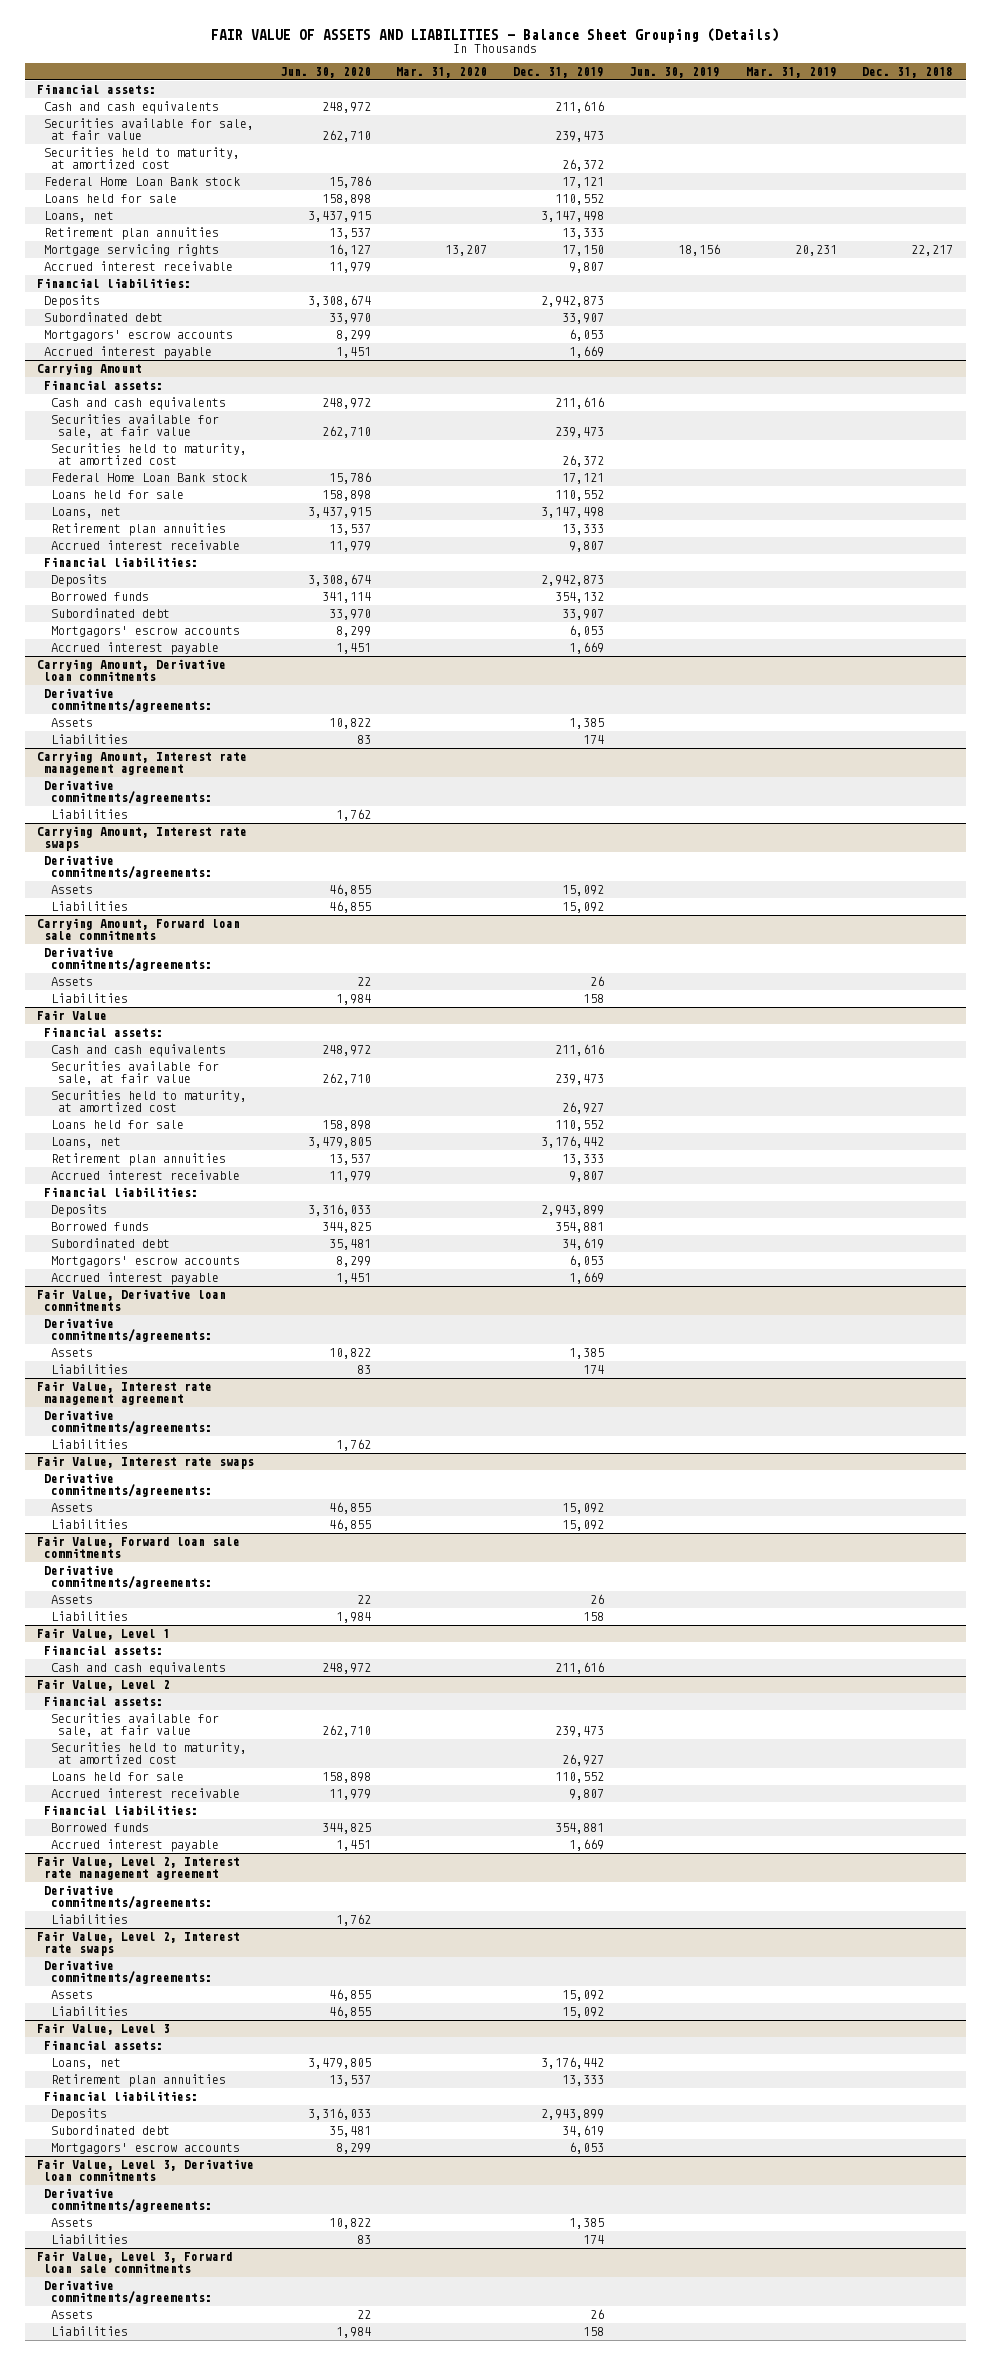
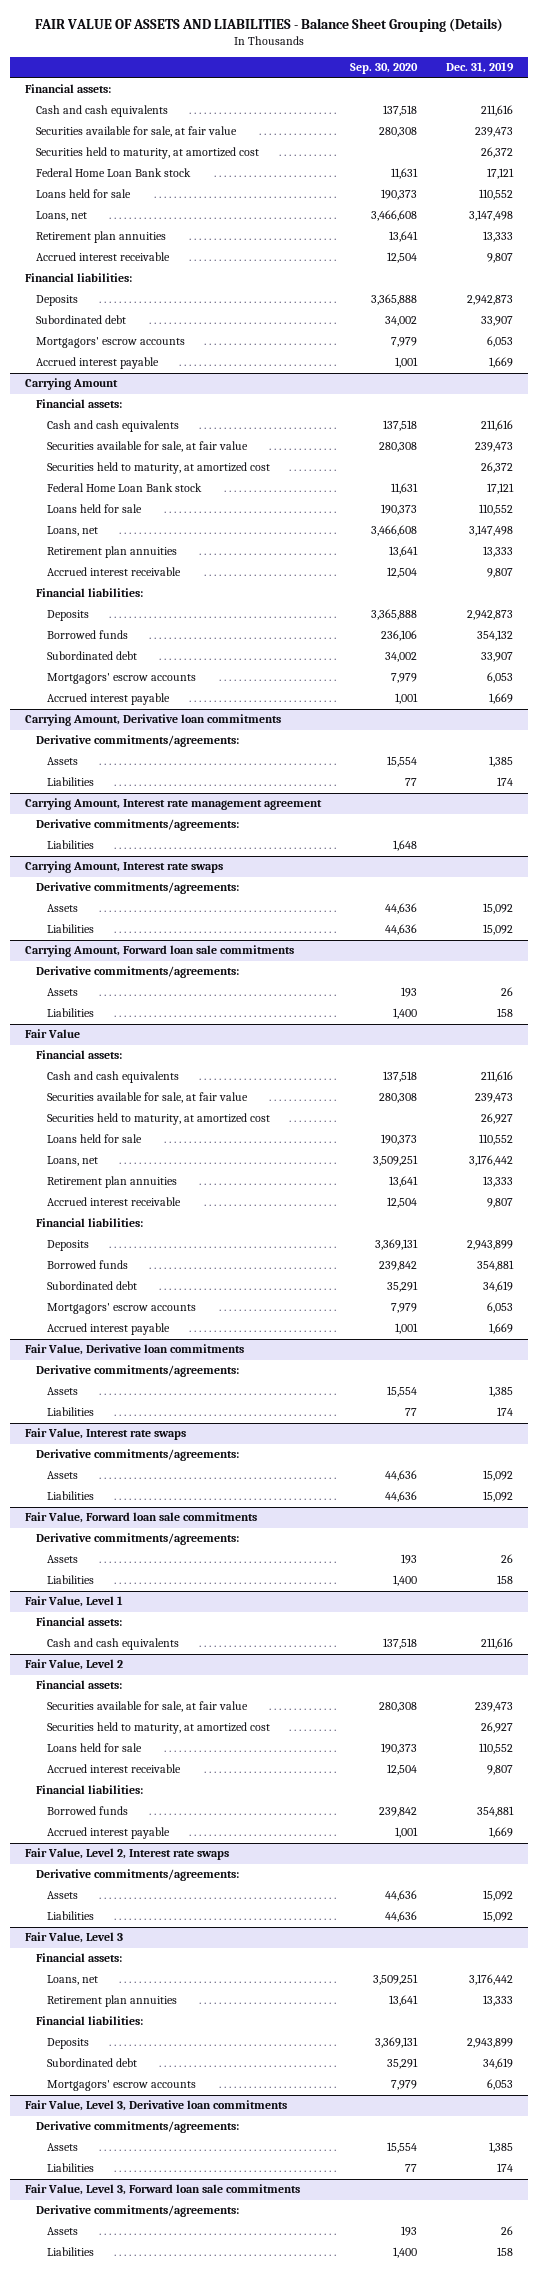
[279,66,371,78] Jun. 30, 2020 -> none
[396,66,488,78] Mar. 31, 2020 -> none
[629,66,721,78] Jun. 30, 2019 -> none
[745,66,837,78] Mar. 31, 2019 -> none
[862,66,954,78] Dec. 31, 2018 -> none
none -> [350,63,419,75] Sep. 30, 2020
[44,243,220,256] Mortgage servicing rights -> none
[37,1380,213,1406] Fair Value, Interest rate management agreement -> none
[44,1409,213,1435] Derivative commitments/agreements: -> none
[51,1438,129,1449] Liabilities -> none
[37,1855,241,1881] Fair Value, Level 2, Interest rate management agreement -> none
[44,1884,213,1910] Derivative commitments/agreements: -> none
[51,1913,129,1924] Liabilities -> none

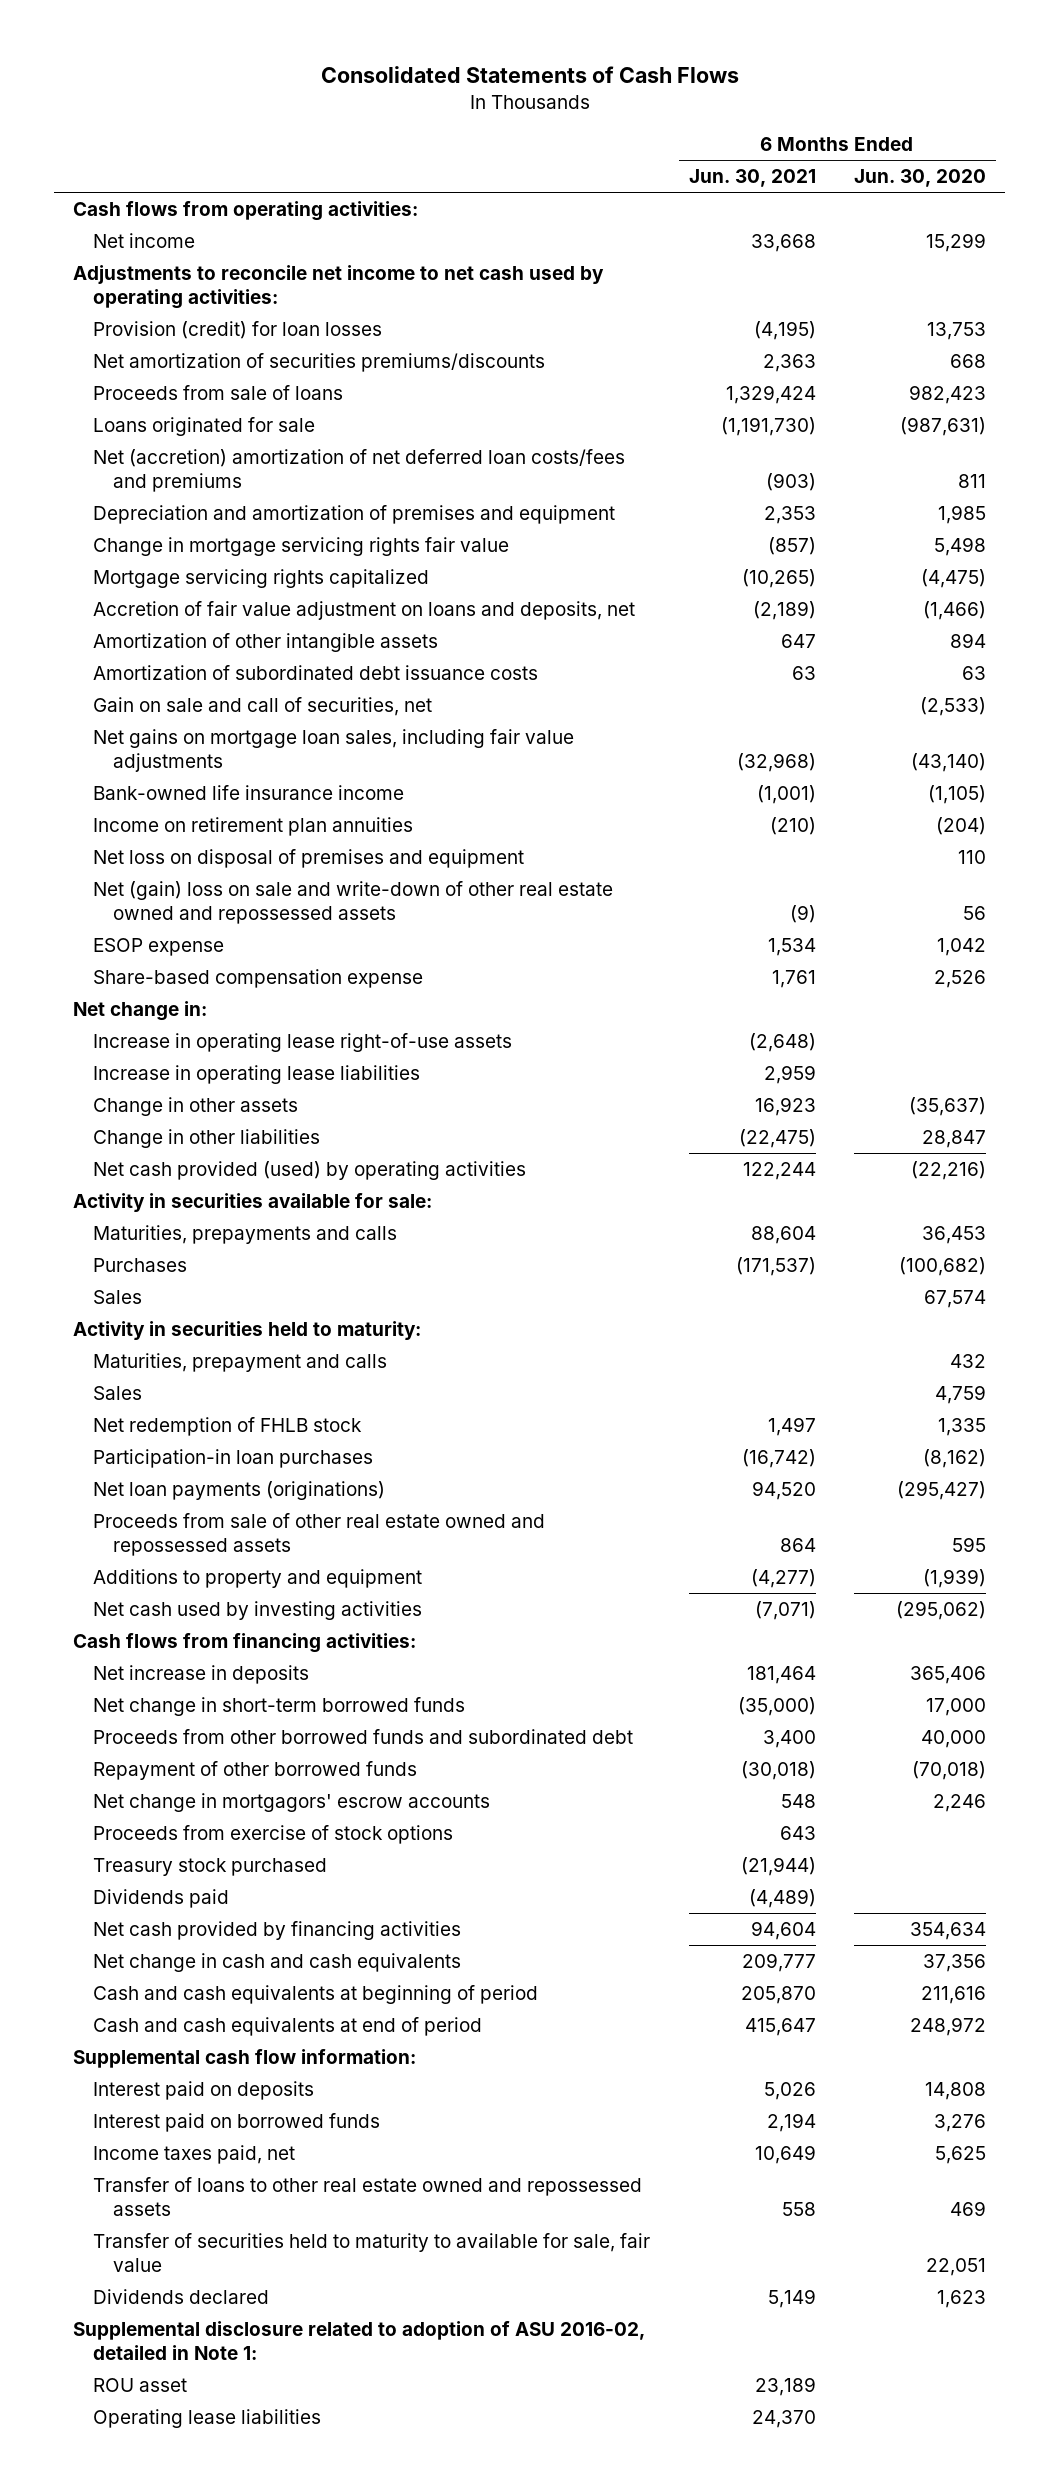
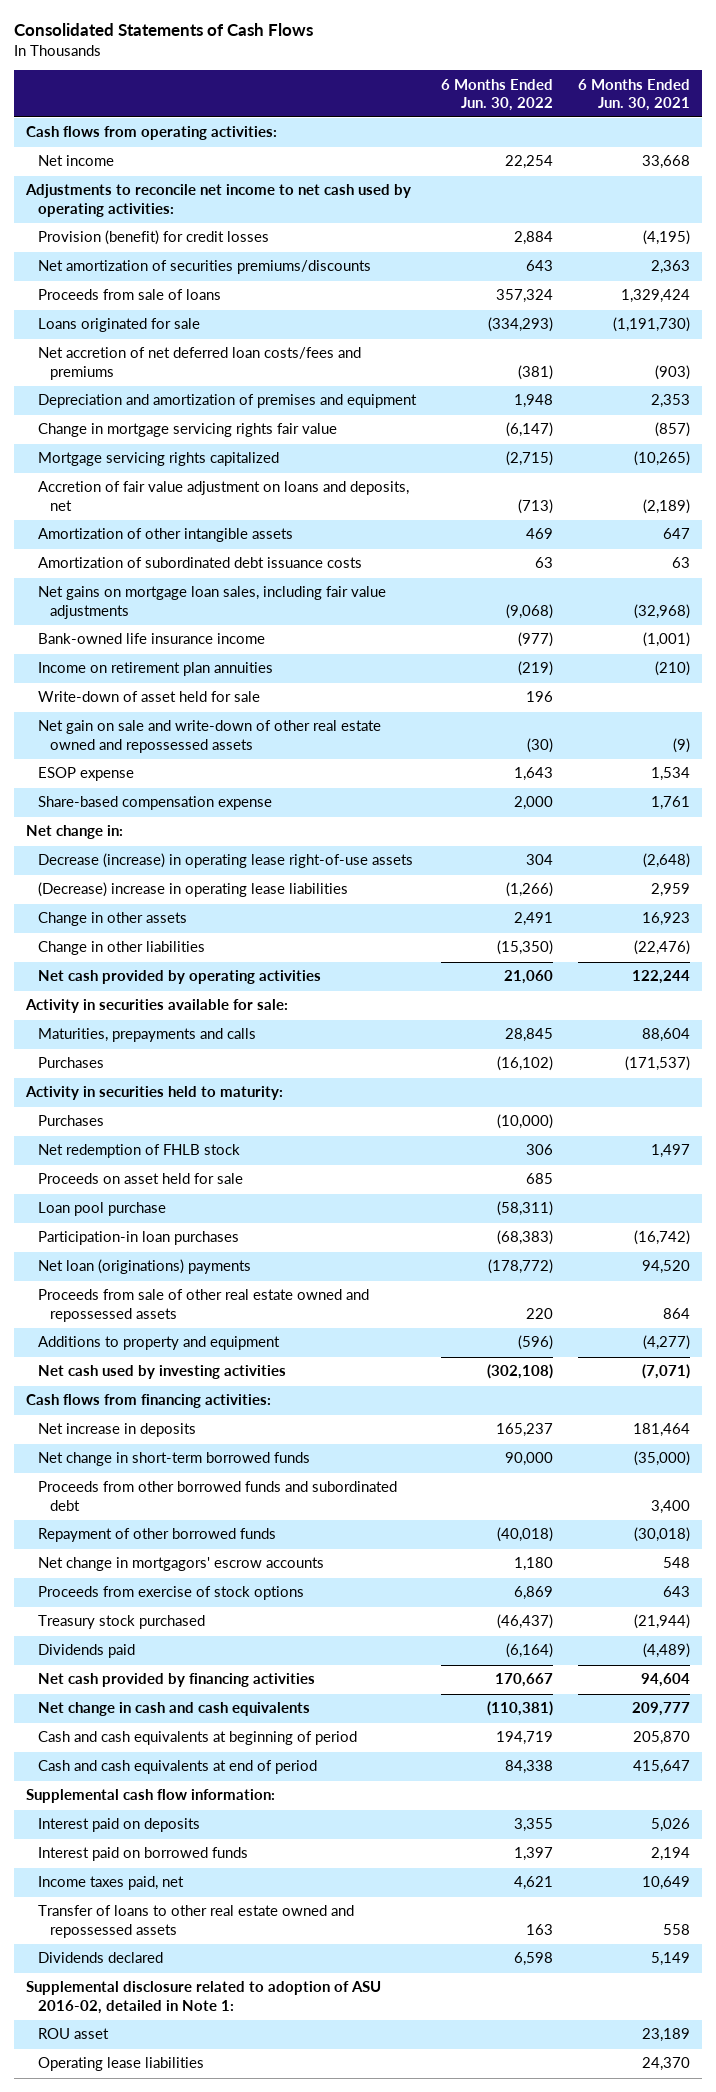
[854,169,987,188] Jun. 30, 2020 -> none
none -> [441,78,554,111] 6 Months Ended Jun. 30, 2022
[93,321,383,340] Provision (credit) for loan losses -> [38,230,270,246] Provision (benefit) for credit losses
[93,449,626,492] Net (accretion) amortization of net deferred loan costs/fees and premiums -> [38,347,362,380] Net accretion of net deferred loan costs/fees and premiums
[93,697,433,717] Gain on sale and call of securities, net -> none
[93,849,525,869] Net loss on disposal of premises and equipment -> none
none -> [38,691,261,703] Write-down of asset held for sale
[93,881,614,924] Net (gain) loss on sale and write-down of other real estate owned and repossessed assets -> [38,720,382,753] Net gain on sale and write-down of other real estate owned and repossessed assets
[93,1033,513,1053] Increase in operating lease right-of-use assets -> [38,853,414,869] Decrease (increase) in operating lease right-of-use assets
[93,1065,421,1085] Increase in operating lease liabilities -> [38,882,349,898] (Decrease) increase in operating lease liabilities
[738,1129,816,1149] (22,475) -> [633,940,690,956] (22,476)
[93,1161,527,1181] Net cash provided (used) by operating activities -> [38,970,322,985] Net cash provided by operating activities
[93,1290,143,1305] Sales -> none
[93,1353,388,1373] Maturities, prepayment and calls -> none
[93,1386,143,1401] Sales -> none
none -> [38,1115,105,1127] Purchases
none -> [38,1173,244,1185] Proceeds on asset held for sale
none -> [38,1202,167,1217] Loan pool purchase
[93,1481,386,1501] Net loan payments (originations) -> [38,1259,252,1275] Net loan (originations) payments
[93,2233,651,2272] Transfer of securities held to maturity to available for sale, fair value -> none

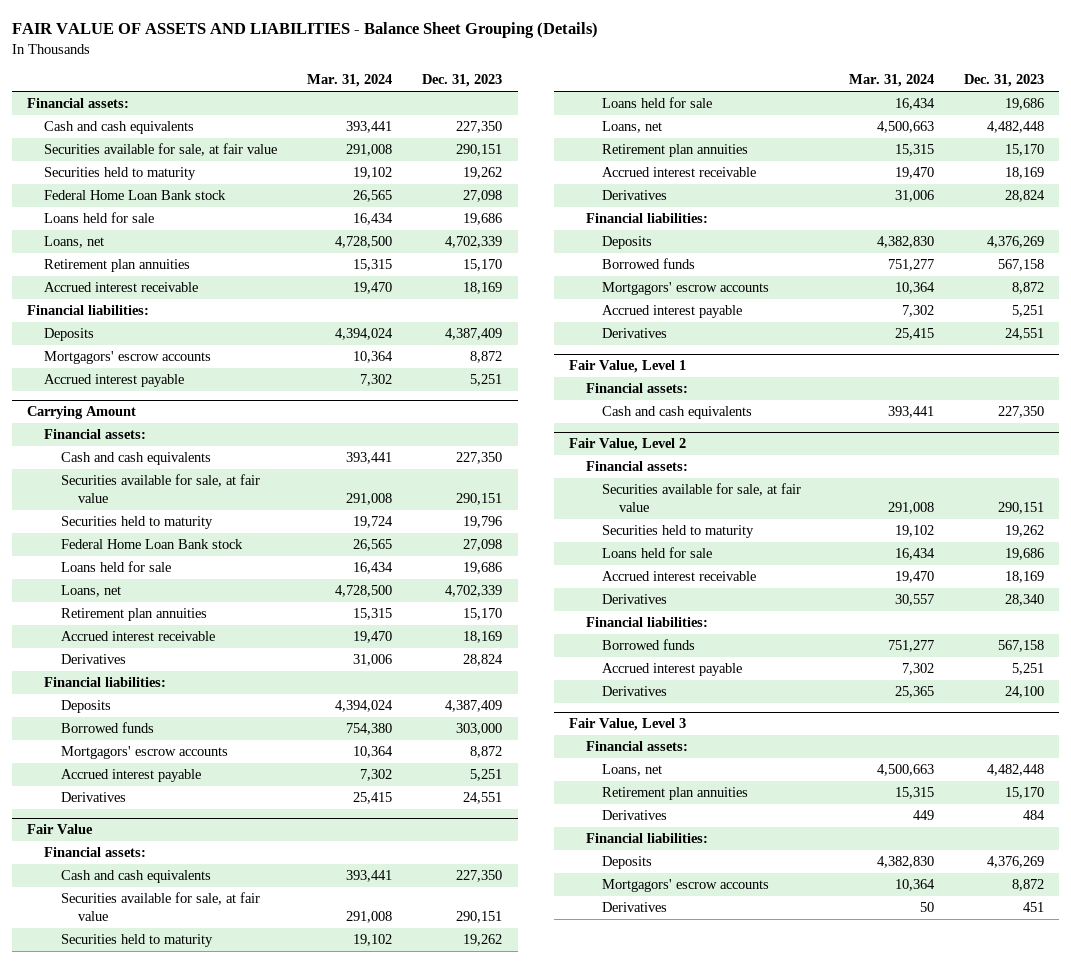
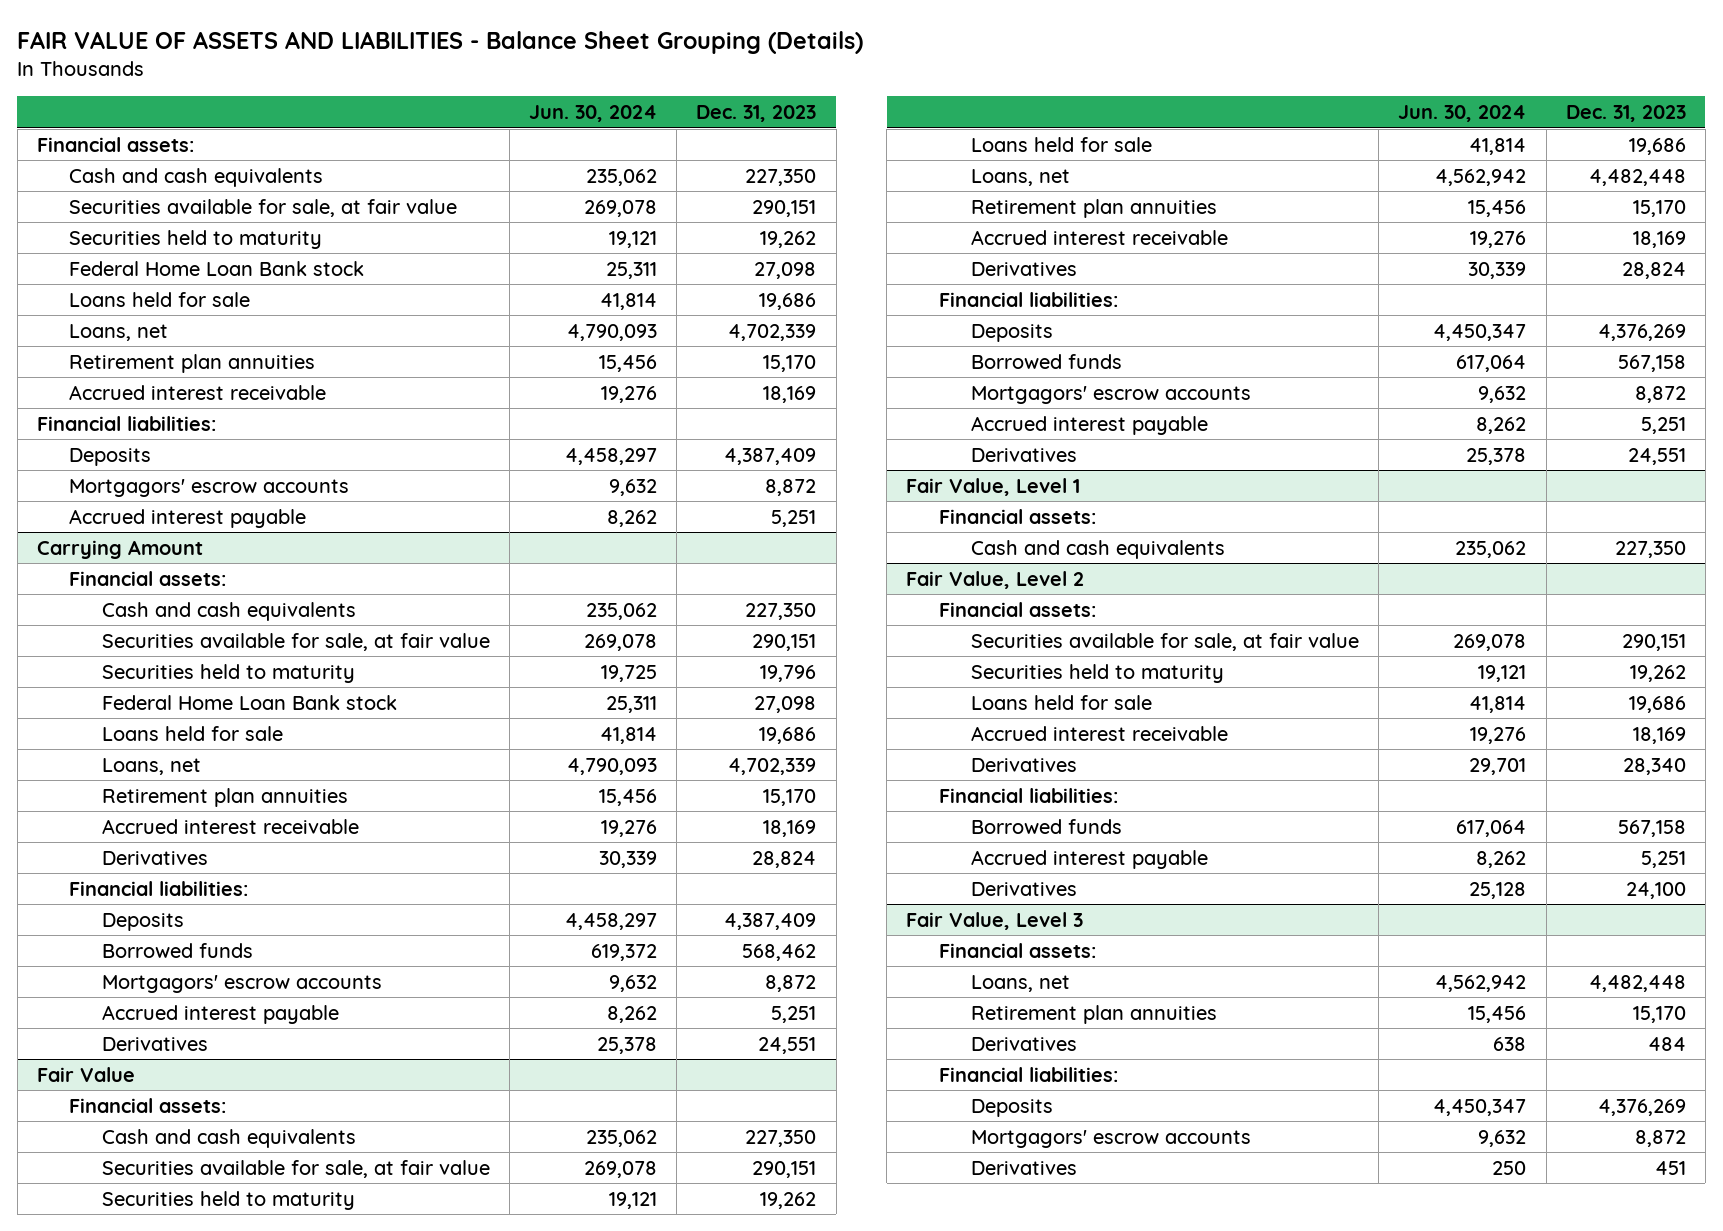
[307,74,393,88] Mar. 31, 2024 -> none
none -> [529,105,658,123] Jun. 30, 2024
[456,723,503,736] 303,000 -> [742,943,817,961] 568,462

